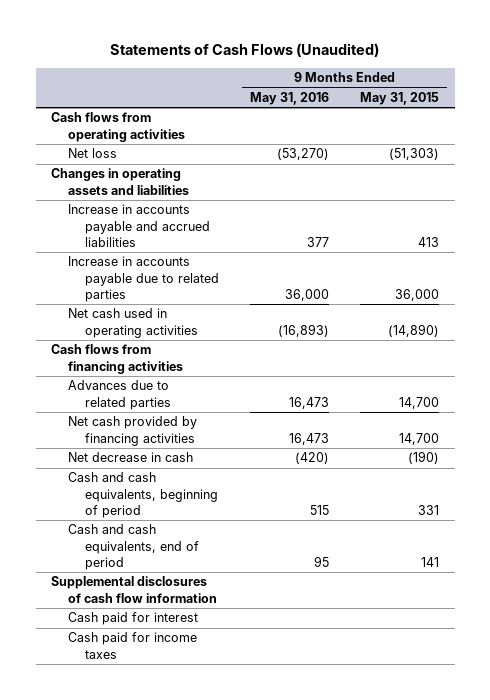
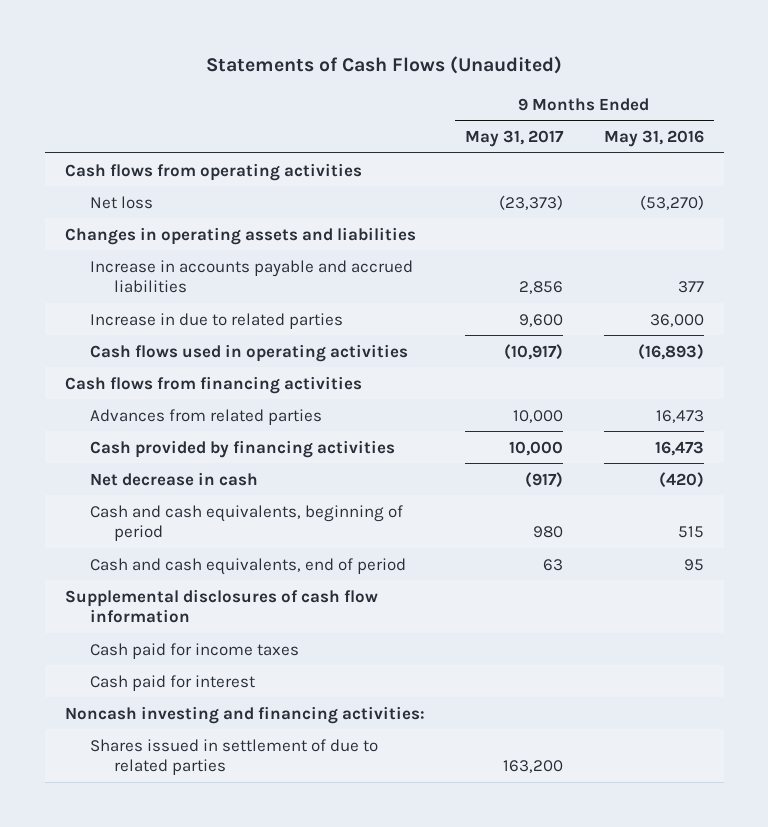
[360,91,440,105] May 31, 2015 -> none
none -> [465,130,565,148] May 31, 2017
[68,256,219,302] Increase in accounts payable due to related parties -> [89,312,343,329] Increase in due to related parties
[68,308,198,338] Net cash used in operating activities -> [89,343,408,362] Cash flows used in operating activities
[68,380,171,410] Advances due to related parties -> [89,408,322,425] Advances from related parties
[68,416,198,446] Net cash provided by financing activities -> [89,439,395,458] Cash provided by financing activities
[68,612,199,626] Cash paid for interest -> [89,674,255,691] Cash paid for interest
none -> [64,705,425,724] Noncash investing and financing activities:
none -> [89,738,378,775] Shares issued in settlement of due to related parties

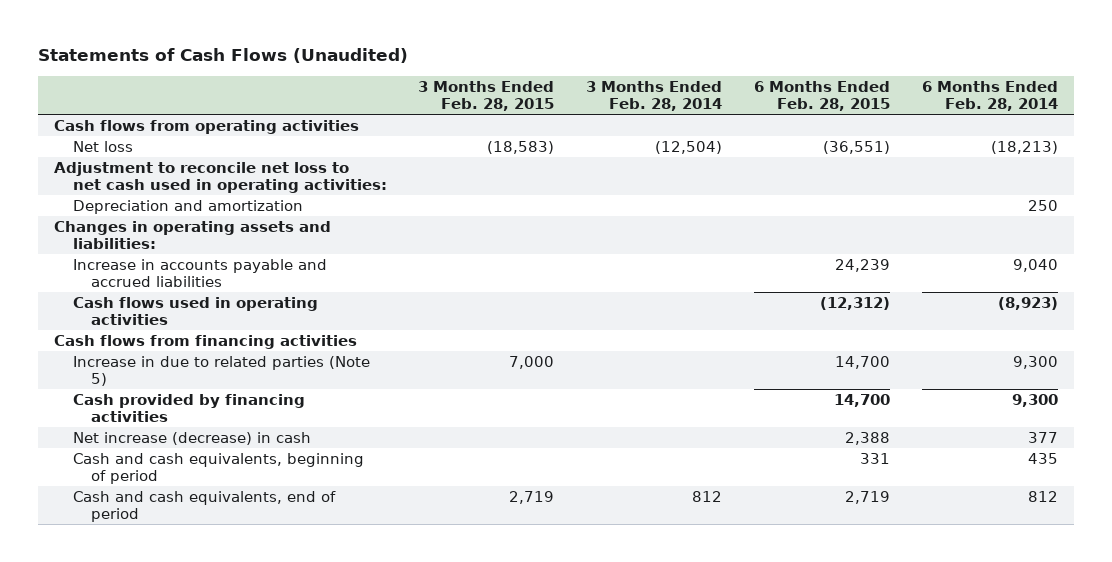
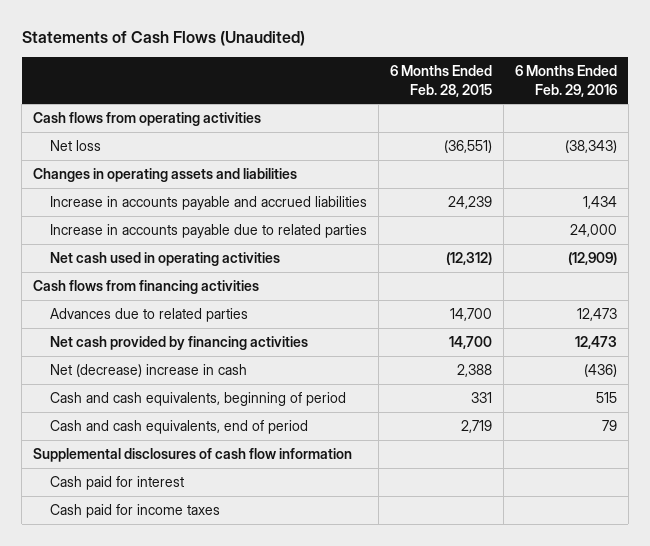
[418,80,555,112] 3 Months Ended Feb. 28, 2015 -> none
[586,80,723,112] 3 Months Ended Feb. 28, 2014 -> none
[922,80,1059,112] 6 Months Ended Feb. 28, 2014 -> none
none -> [514,65,617,97] 6 Months Ended Feb. 29, 2016
[53,161,387,194] Adjustment to reconcile net loss to net cash used in operating activities: -> none
[72,199,303,214] Depreciation and amortization -> none
[53,220,331,250] Changes in operating assets and liabilities: -> [33,168,298,183] Changes in operating assets and liabilities
none -> [50,224,368,239] Increase in accounts payable due to related parties
[72,296,318,326] Cash flows used in operating activities -> [50,252,281,267] Net cash used in operating activities
[72,355,370,387] Increase in due to related parties (Note 5) -> [50,308,249,323] Advances due to related parties
[72,393,305,423] Cash provided by financing activities -> [50,336,309,351] Net cash provided by financing activities
[72,431,311,445] Net increase (decrease) in cash -> [50,364,248,378] Net (decrease) increase in cash
none -> [33,448,353,463] Supplemental disclosures of cash flow information
none -> [50,476,185,491] Cash paid for interest
none -> [50,504,221,519] Cash paid for income taxes

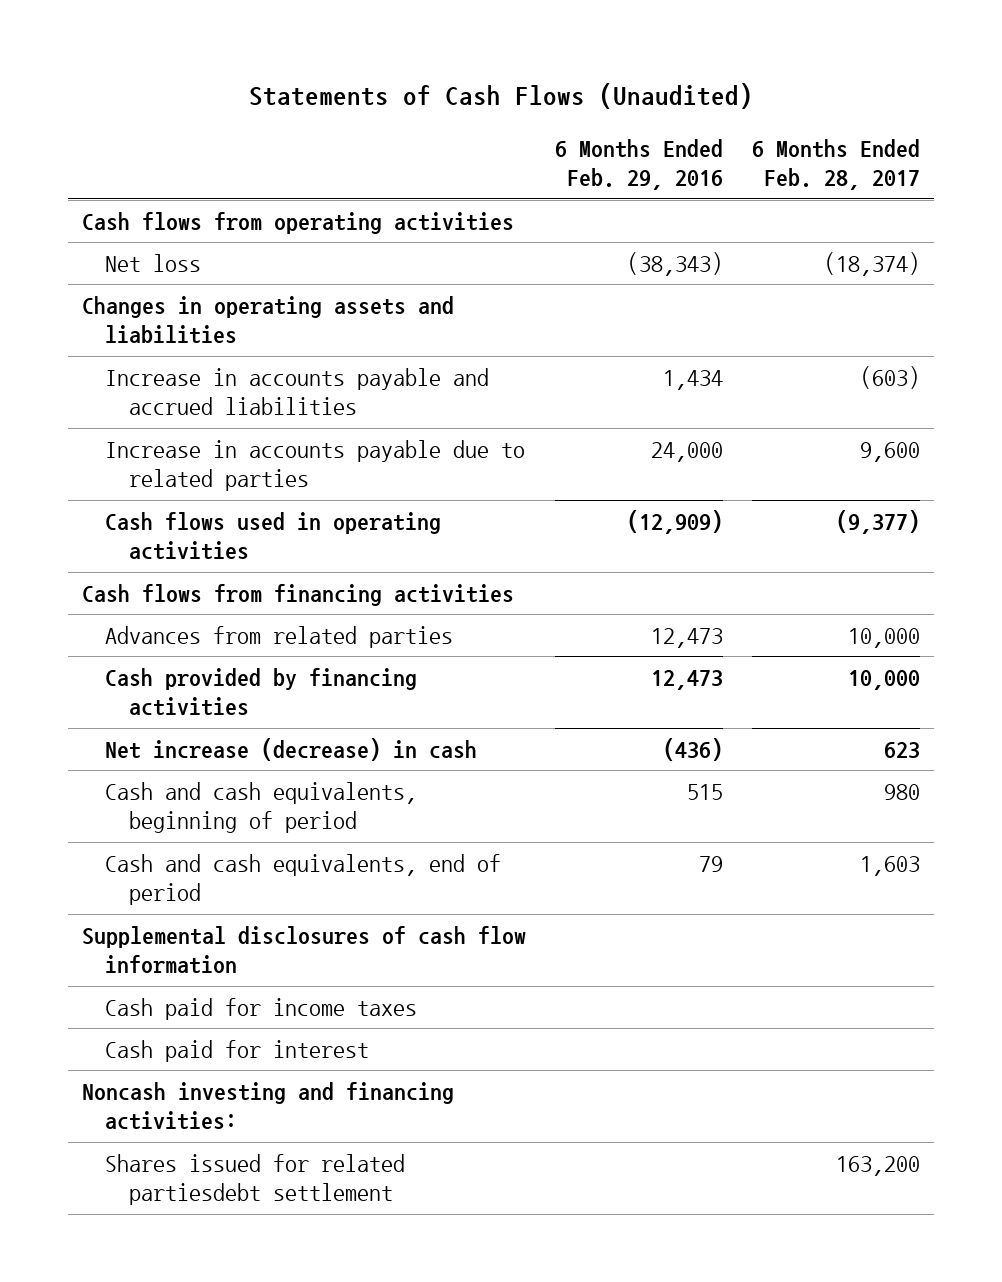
[389,65,492,97] 6 Months Ended Feb. 28, 2015 -> none
none -> [751,138,920,191] 6 Months Ended Feb. 28, 2017
[50,252,281,267] Net cash used in operating activities -> [105,511,442,561] Cash flows used in operating activities
[50,308,249,323] Advances due to related parties -> [105,625,454,648] Advances from related parties
[50,336,309,351] Net cash provided by financing activities -> [105,667,418,717] Cash provided by financing activities
[50,364,248,378] Net (decrease) increase in cash -> [105,737,478,761] Net increase (decrease) in cash
[50,476,185,491] Cash paid for interest -> [105,1039,370,1062] Cash paid for interest
none -> [82,1081,455,1131] Noncash investing and financing activities:
none -> [105,1153,406,1206] Shares issued for related partiesdebt settlement

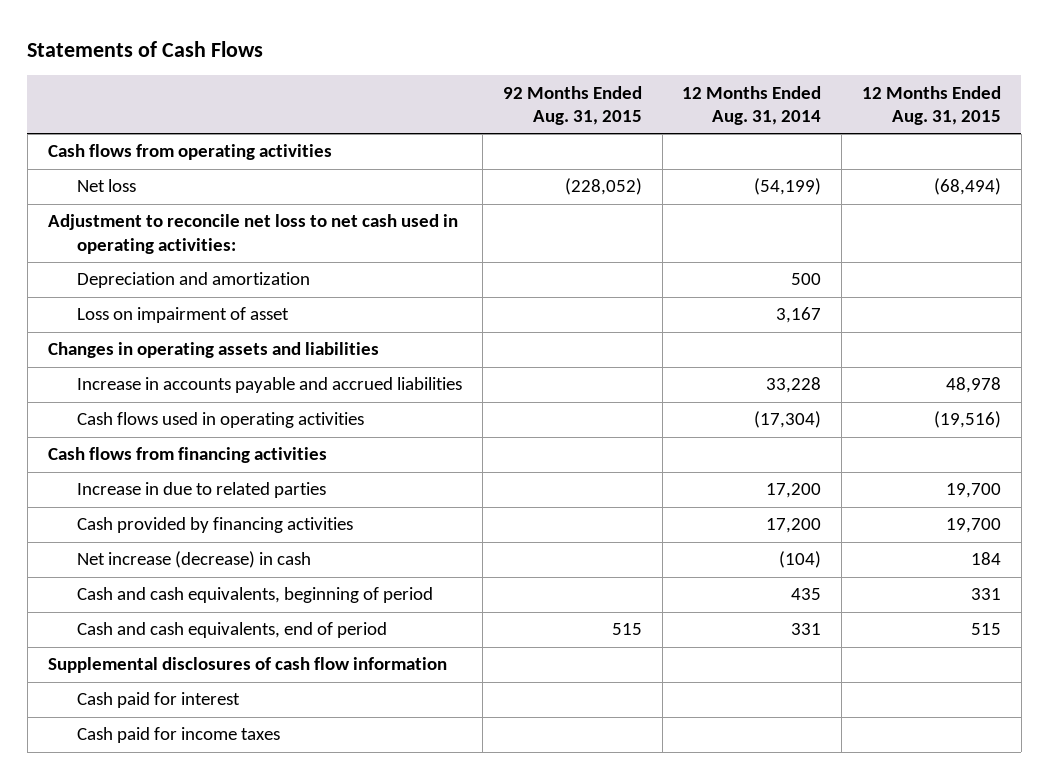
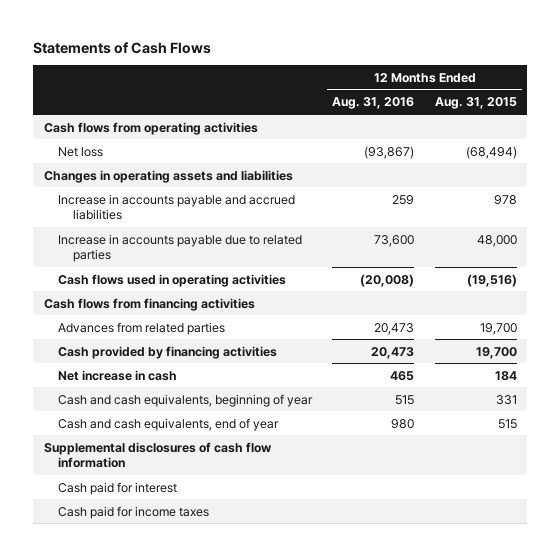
[502,85,642,126] 92 Months Ended Aug. 31, 2015 -> none
[682,85,822,126] 12 Months Ended Aug. 31, 2014 -> none
none -> [332,97,415,110] Aug. 31, 2016
[47,214,458,254] Adjustment to reconcile net loss to net cash used in operating activities: -> none
[77,272,311,289] Depreciation and amortization -> none
[77,307,290,324] Loss on impairment of asset -> none
[945,377,1001,394] 48,978 -> [493,194,517,205] 978
none -> [58,233,303,263] Increase in accounts payable due to related parties
[77,482,327,499] Increase in due to related parties -> [58,321,226,335] Advances from related parties
[77,551,312,569] Net increase (decrease) in cash -> [58,369,178,381] Net increase in cash
[77,587,434,604] Cash and cash equivalents, beginning of period -> [58,393,314,407] Cash and cash equivalents, beginning of year
[77,622,388,639] Cash and cash equivalents, end of period -> [58,417,280,431] Cash and cash equivalents, end of year

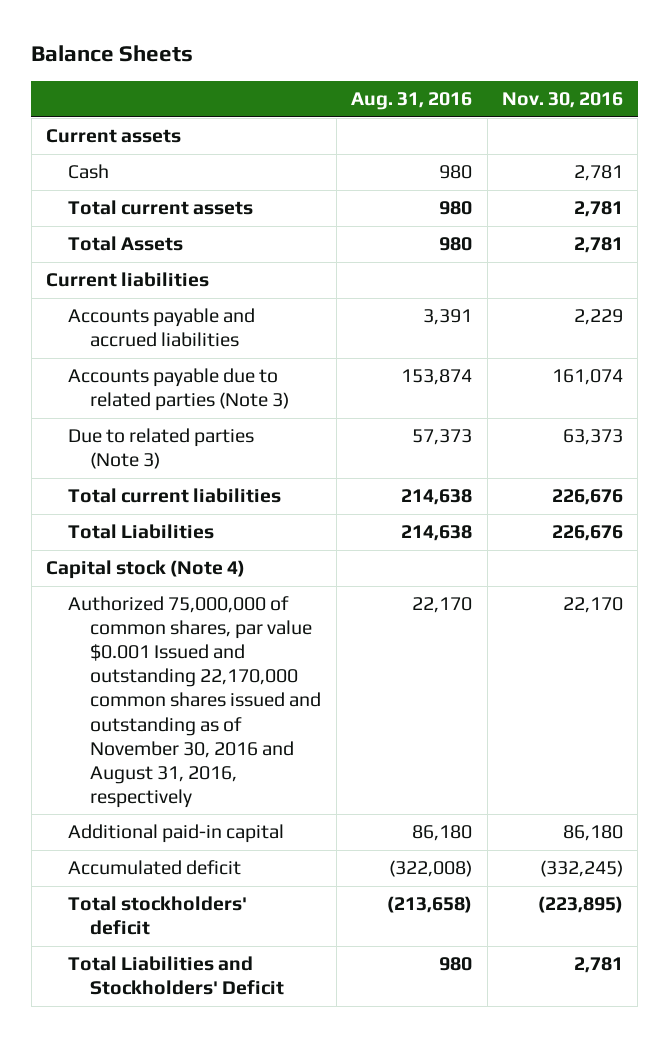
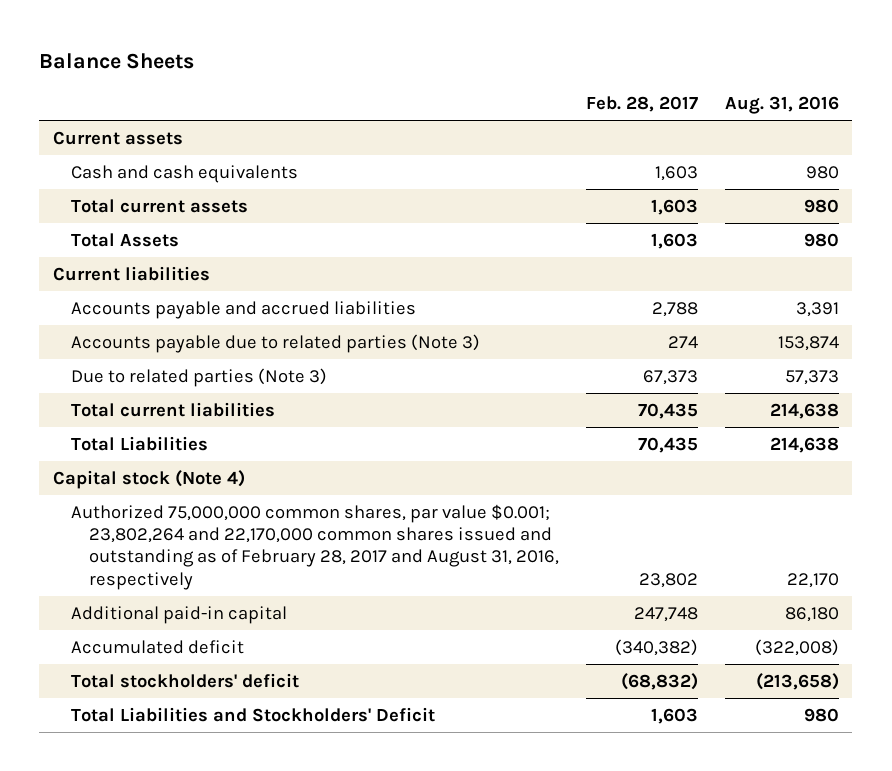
[502,92,624,109] Nov. 30, 2016 -> none
none -> [585,96,698,113] Feb. 28, 2017
[68,164,110,180] Cash -> [70,164,298,183] Cash and cash equivalents
[68,596,322,808] Authorized 75,000,000 of common shares, par value $0.001 Issued and outstanding 22,170,000 common shares issued and outstanding as of November 30, 2016 and August 31, 2016, respectively -> [70,503,560,590] Authorized 75,000,000 common shares, par value $0.001; 23,802,264 and 22,170,000 common shares issued and outstanding as of February 28, 2017 and August 31, 2016, respectively

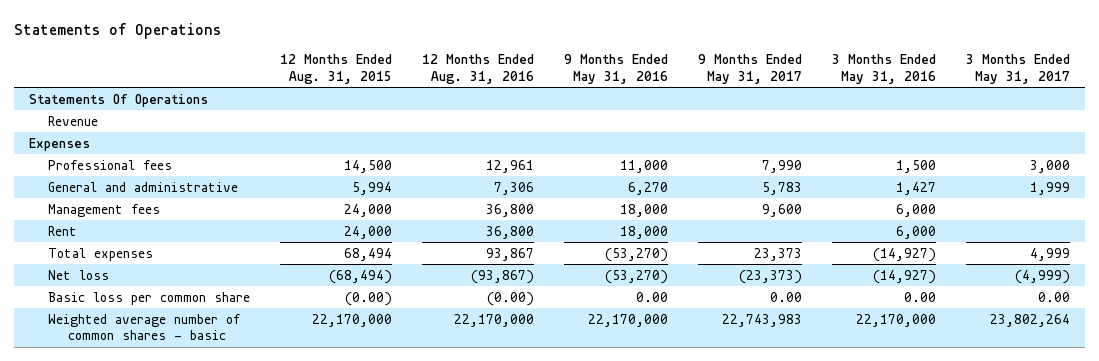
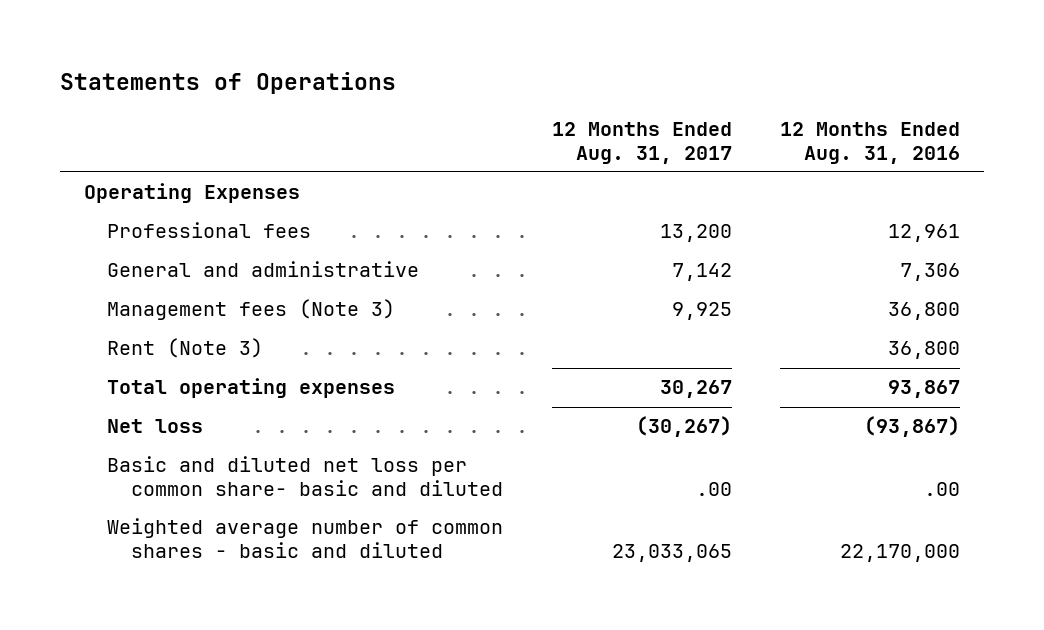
[280,54,393,84] 12 Months Ended Aug. 31, 2015 -> none
[564,54,669,84] 9 Months Ended May 31, 2016 -> none
[698,54,803,84] 9 Months Ended May 31, 2017 -> none
[832,54,937,84] 3 Months Ended May 31, 2016 -> none
[966,54,1071,84] 3 Months Ended May 31, 2017 -> none
none -> [551,121,732,164] 12 Months Ended Aug. 31, 2017
[28,93,208,107] Statements Of Operations -> none
[48,115,99,126] Revenue -> none
[28,137,90,151] Expenses -> [84,183,301,204] Operating Expenses
[48,203,161,217] Management fees -> [107,299,396,321] Management fees (Note 3)
[48,225,78,236] Rent -> [107,338,264,359] Rent (Note 3)
[48,247,154,261] Total expenses -> [107,378,396,399] Total operating expenses
[48,291,251,305] Basic loss per common share -> [107,456,503,497] Basic and diluted net loss per common share- basic and diluted
[487,291,535,306] (0.00) -> [923,482,960,497] .00
[48,313,241,341] Weighted average number of common shares - basic -> [107,518,504,559] Weighted average number of common shares - basic and diluted

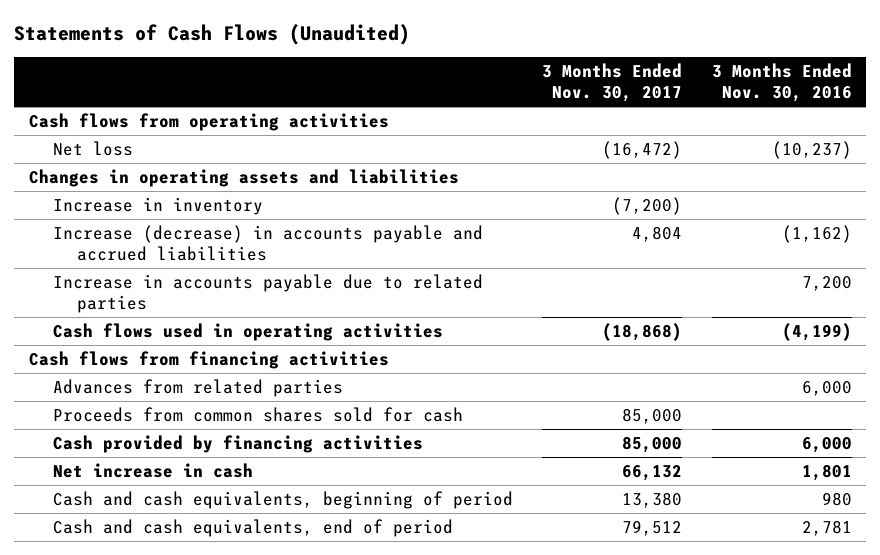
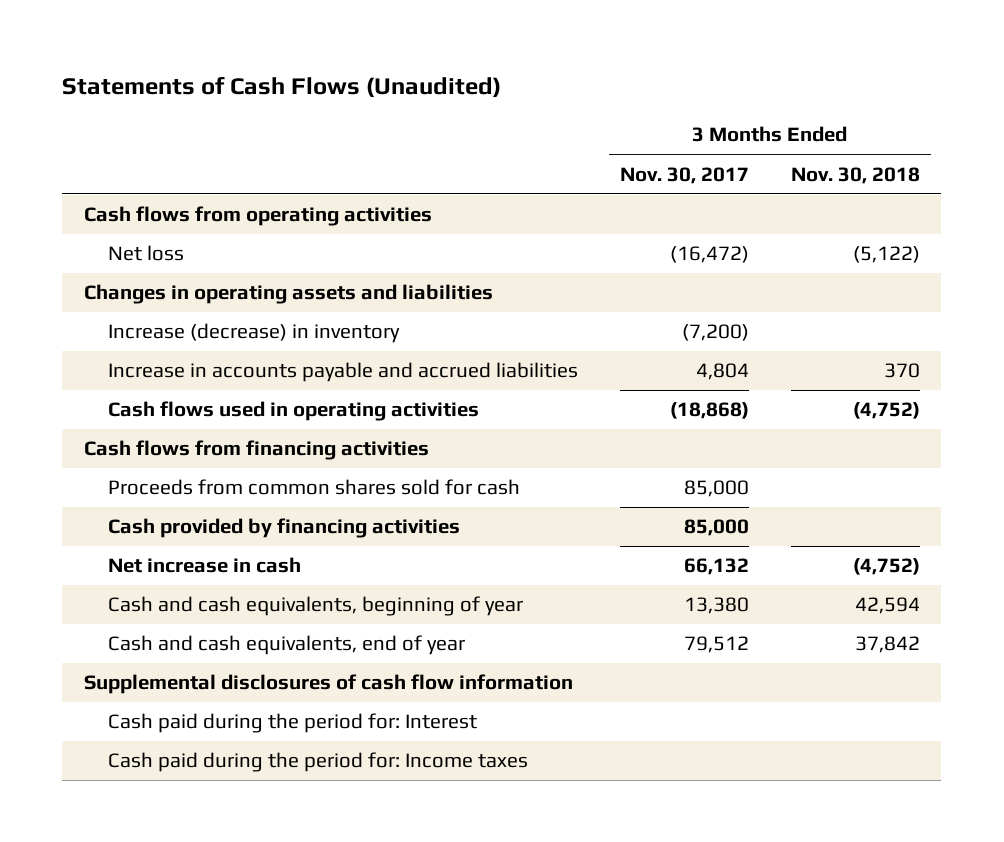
[711,63,852,103] 3 Months Ended Nov. 30, 2016 -> none
none -> [791,166,921,184] Nov. 30, 2018
[52,273,483,314] Increase in accounts payable due to related parties -> none
[52,196,263,215] Increase in inventory -> [107,323,400,344] Increase (decrease) in inventory
[52,224,483,262] Increase (decrease) in accounts payable and accrued liabilities -> [107,362,578,383] Increase in accounts payable and accrued liabilities
[52,378,343,397] Advances from related parties -> none
[52,490,513,509] Cash and cash equivalents, beginning of period -> [107,596,523,617] Cash and cash equivalents, beginning of year
[52,518,453,537] Cash and cash equivalents, end of period -> [107,635,465,656] Cash and cash equivalents, end of year
none -> [83,674,573,695] Supplemental disclosures of cash flow information
none -> [107,713,477,734] Cash paid during the period for: Interest
none -> [107,752,528,773] Cash paid during the period for: Income taxes

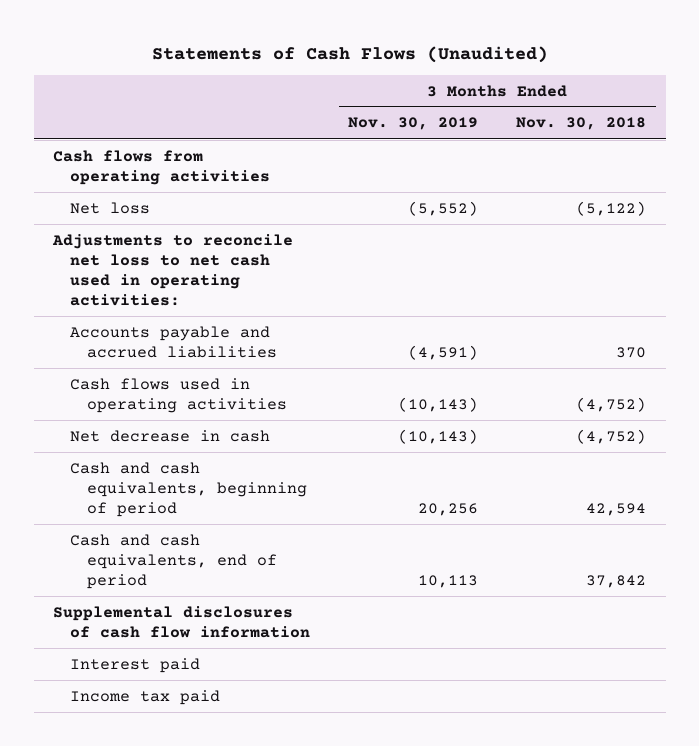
[619,166,749,184] Nov. 30, 2017 -> none
none -> [348,117,479,131] Nov. 30, 2019
[83,284,493,305] Changes in operating assets and liabilities -> none
[107,323,400,344] Increase (decrease) in inventory -> none
none -> [51,233,293,306] Adjustments to reconcile net loss to net cash used in operating activities:
[107,362,578,383] Increase in accounts payable and accrued liabilities -> [69,325,277,358] Accounts payable and accrued liabilities
[83,440,429,461] Cash flows from financing activities -> none
[107,479,520,496] Proceeds from common shares sold for cash -> none
[107,518,460,539] Cash provided by financing activities -> none
[107,557,301,574] Net increase in cash -> [69,429,270,442] Net decrease in cash
[107,596,523,617] Cash and cash equivalents, beginning of year -> [69,461,307,517] Cash and cash equivalents, beginning of period
[107,635,465,656] Cash and cash equivalents, end of year -> [69,533,277,589] Cash and cash equivalents, end of period
[107,713,477,734] Cash paid during the period for: Interest -> [69,657,200,673] Interest paid
[107,752,528,773] Cash paid during the period for: Income taxes -> [69,689,220,705] Income tax paid

